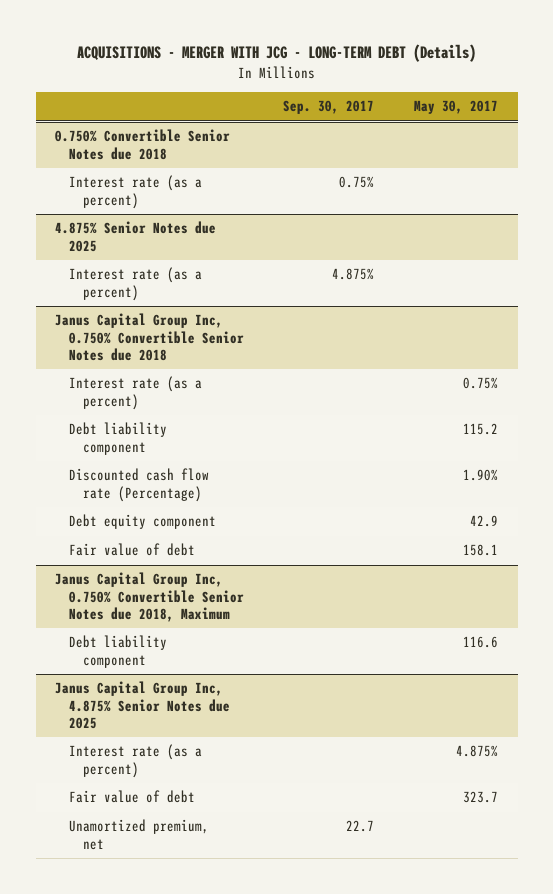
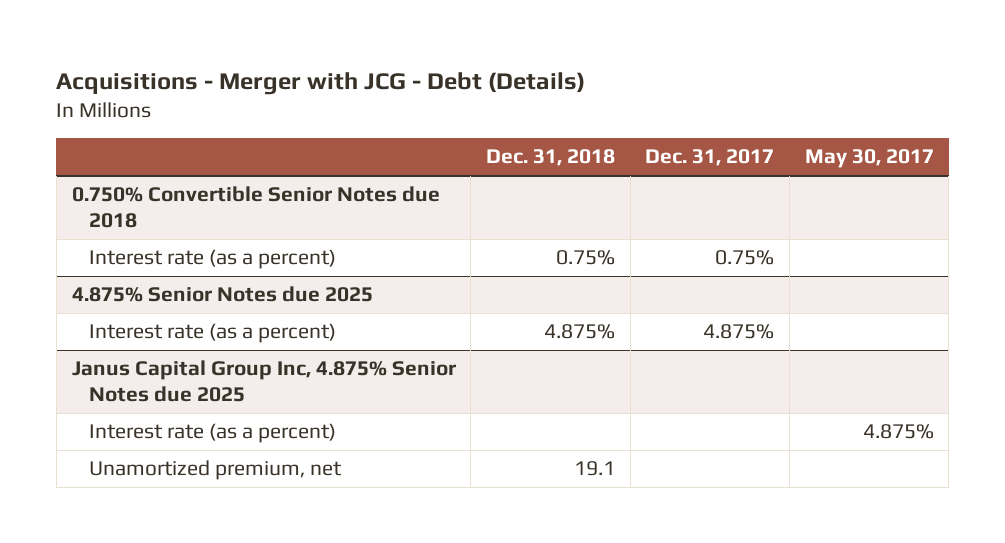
[76,44,476,63] ACQUISITIONS - MERGER WITH JCG - LONG-TERM DEBT (Details) -> [56,71,586,95] Acquisitions - Merger with JCG - Debt (Details)
[283,100,375,115] Sep. 30, 2017 -> none
none -> [485,149,615,167] Dec. 31, 2018
none -> [645,149,775,167] Dec. 31, 2017
[55,313,244,361] Janus Capital Group Inc, 0.750% Convertible Senior Notes due 2018 -> none
[68,376,202,410] Interest rate (as a percent) -> none
[68,422,167,455] Debt liability component -> none
[68,468,209,502] Discounted cash flow rate (Percentage) -> none
[68,514,216,530] Debt equity component -> none
[68,543,195,557] Fair value of debt -> none
[55,572,244,622] Janus Capital Group Inc, 0.750% Convertible Senior Notes due 2018, Maximum -> none
[68,635,167,668] Debt liability component -> none
[68,790,195,804] Fair value of debt -> none

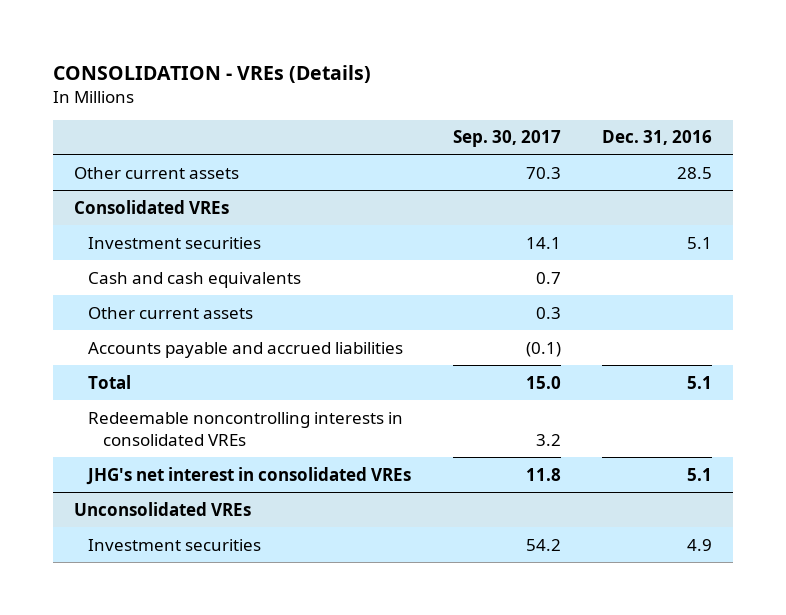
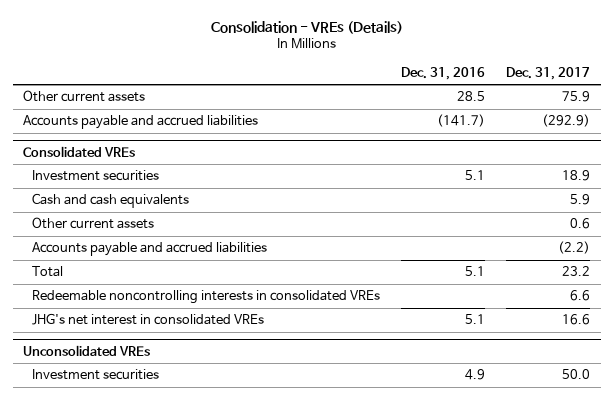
[52,64,371,83] CONSOLIDATION - VREs (Details) -> [210,20,403,34] Consolidation - VREs (Details)
[452,130,561,148] Sep. 30, 2017 -> none
none -> [506,66,591,80] Dec. 31, 2017
none -> [23,115,259,130] Accounts payable and accrued liabilities

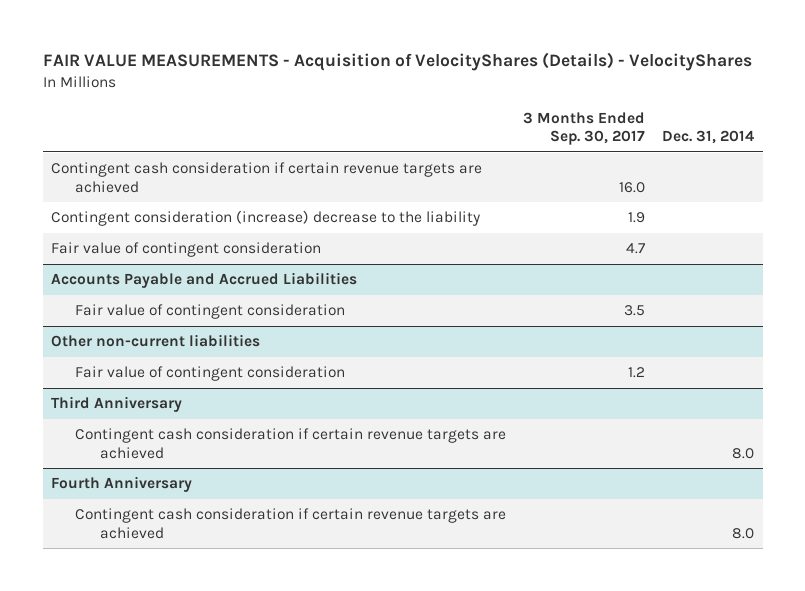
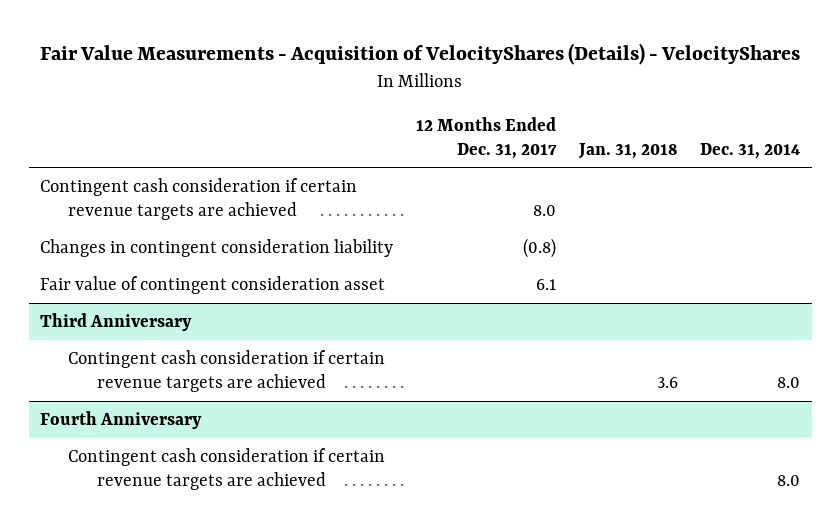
[42,52,752,72] FAIR VALUE MEASUREMENTS - Acquisition of VelocityShares (Details) - VelocityShares -> [40,42,801,65] Fair Value Measurements - Acquisition of VelocityShares (Details) - VelocityShares
[523,111,646,146] 3 Months Ended Sep. 30, 2017 -> none
none -> [415,116,557,159] 12 Months Ended Dec. 31, 2017
none -> [577,142,678,159] Jan. 31, 2018
[50,272,357,289] Accounts Payable and Accrued Liabilities -> none
[75,304,346,320] Fair value of contingent consideration -> none
[50,334,260,348] Other non-current liabilities -> none
[75,366,346,382] Fair value of contingent consideration -> none
[50,210,480,227] Contingent consideration (increase) decrease to the liability -> [40,239,394,258] Changes in contingent consideration liability
[50,242,321,258] Fair value of contingent consideration -> [40,276,386,295] Fair value of contingent consideration asset

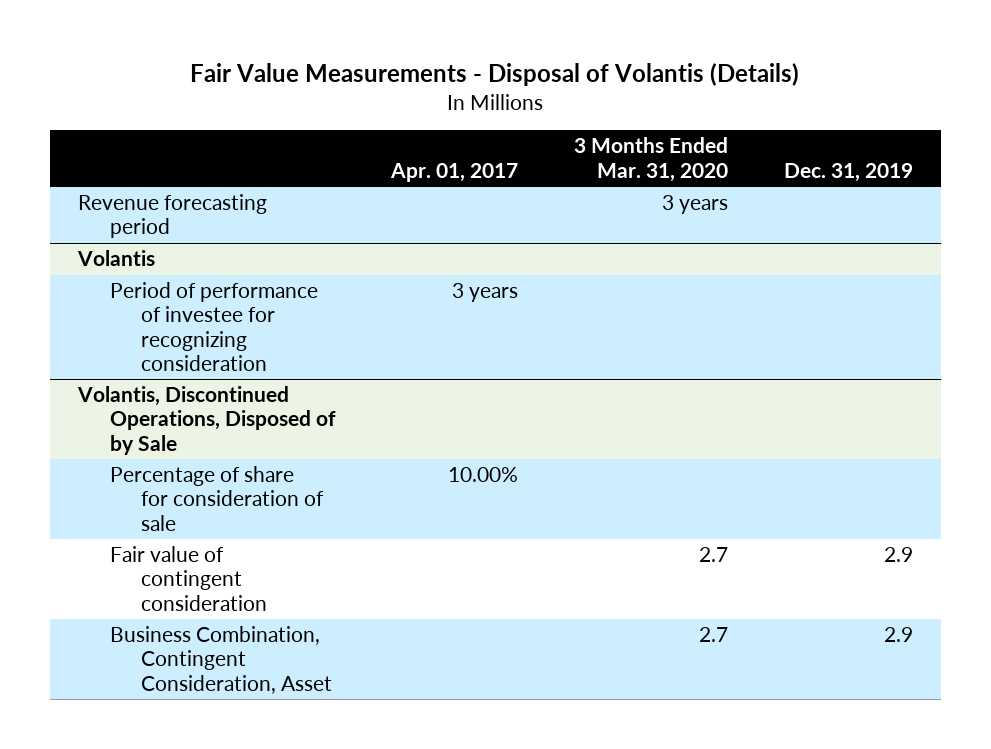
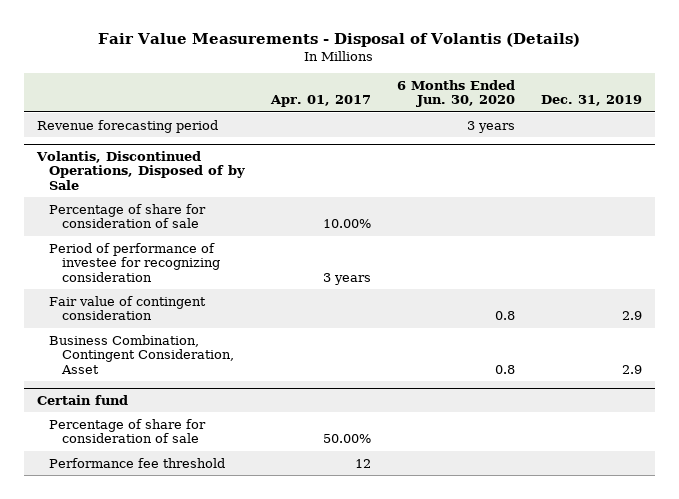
[574,137,729,182] 3 Months Ended Mar. 31, 2020 -> none
none -> [396,79,515,108] 6 Months Ended Jun. 30, 2020
[76,250,155,267] Volantis -> none
[109,282,318,371] Period of performance of investee for recognizing consideration -> none
none -> [49,242,220,282] Period of performance of investee for recognizing consideration
none -> [36,394,128,405] Certain fund
none -> [49,418,207,444] Percentage of share for consideration of sale
none -> [49,457,226,468] Performance fee threshold

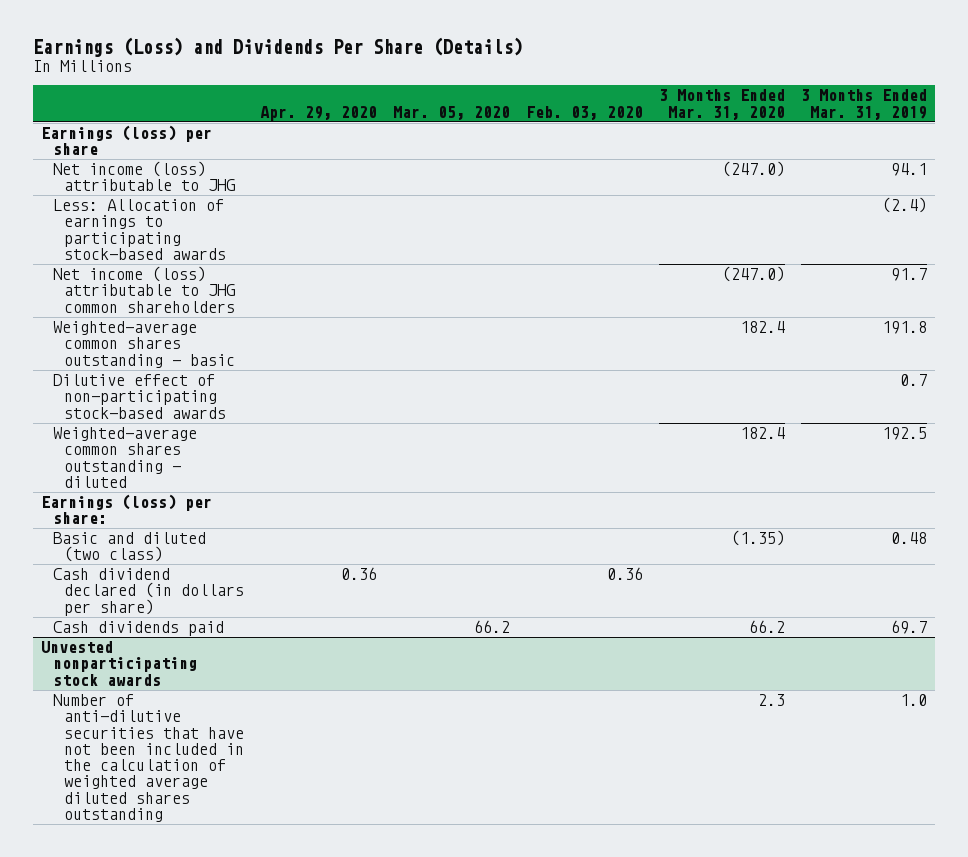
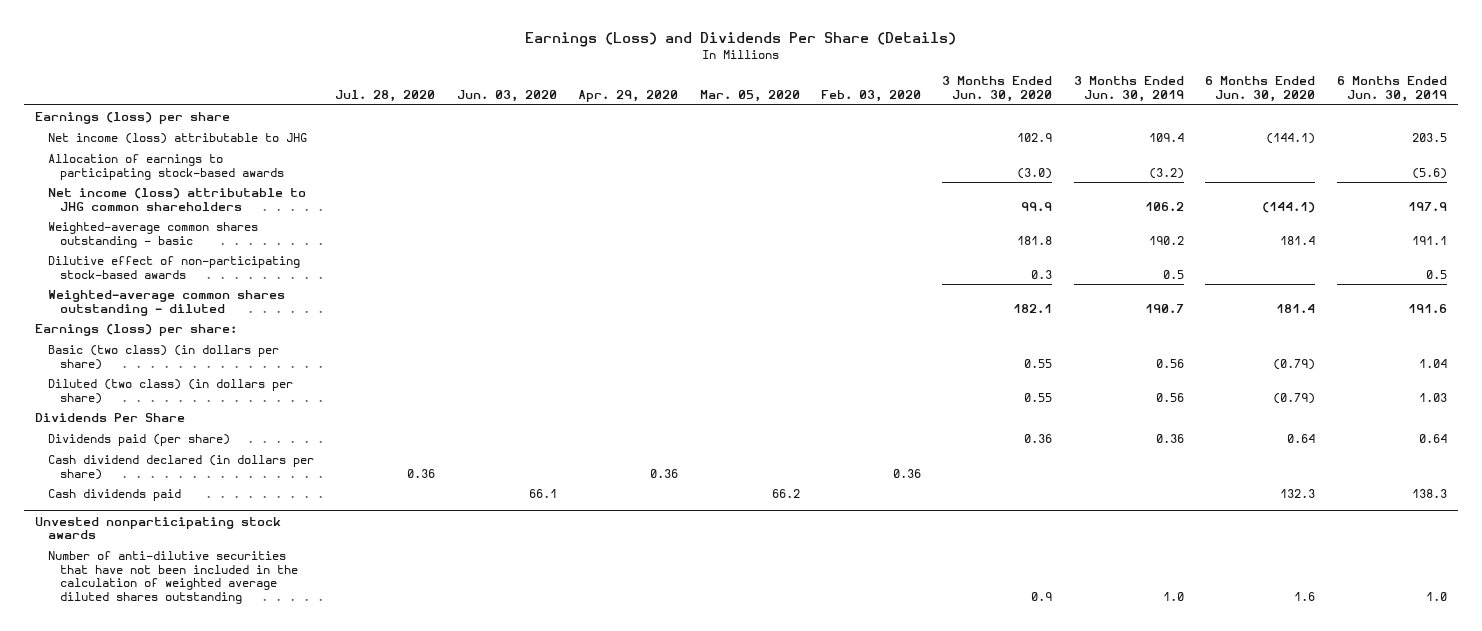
[659,89,786,120] 3 Months Ended Mar. 31, 2020 -> none
[801,89,928,120] 3 Months Ended Mar. 31, 2019 -> none
none -> [335,90,436,103] Jul. 28, 2020
none -> [456,90,557,103] Jun. 03, 2020
none -> [942,76,1053,103] 3 Months Ended Jun. 30, 2020
none -> [1073,76,1184,103] 3 Months Ended Jun. 30, 2019
none -> [1205,76,1316,103] 6 Months Ended Jun. 30, 2020
none -> [1336,76,1447,103] 6 Months Ended Jun. 30, 2019
[52,199,227,260] Less: Allocation of earnings to participating stock-based awards -> [47,153,285,180] Allocation of earnings to participating stock-based awards
[52,532,206,563] Basic and diluted (two class) -> none
none -> [47,344,279,370] Basic (two class) (in dollars per share)
none -> [47,378,293,404] Diluted (two class) (in dollars per share)
none -> [35,412,186,422] Dividends Per Share
none -> [47,433,230,446] Dividends paid (per share)

